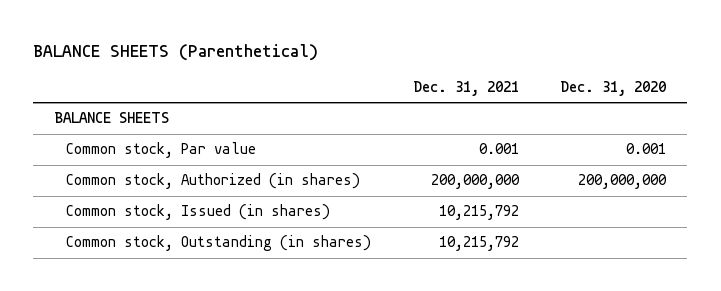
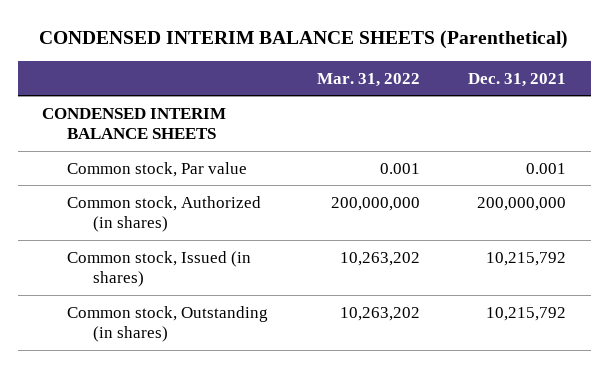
[33,43,319,61] BALANCE SHEETS (Parenthetical) -> [39,30,569,50] CONDENSED INTERIM BALANCE SHEETS (Parenthetical)
[560,80,667,96] Dec. 31, 2020 -> none
none -> [316,72,420,87] Mar. 31, 2022
[54,112,170,124] BALANCE SHEETS -> [41,107,226,140] CONDENSED INTERIM BALANCE SHEETS

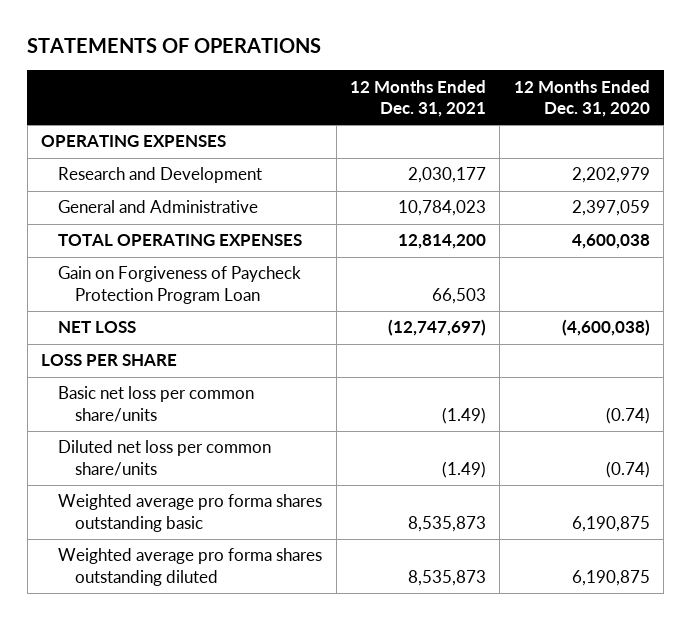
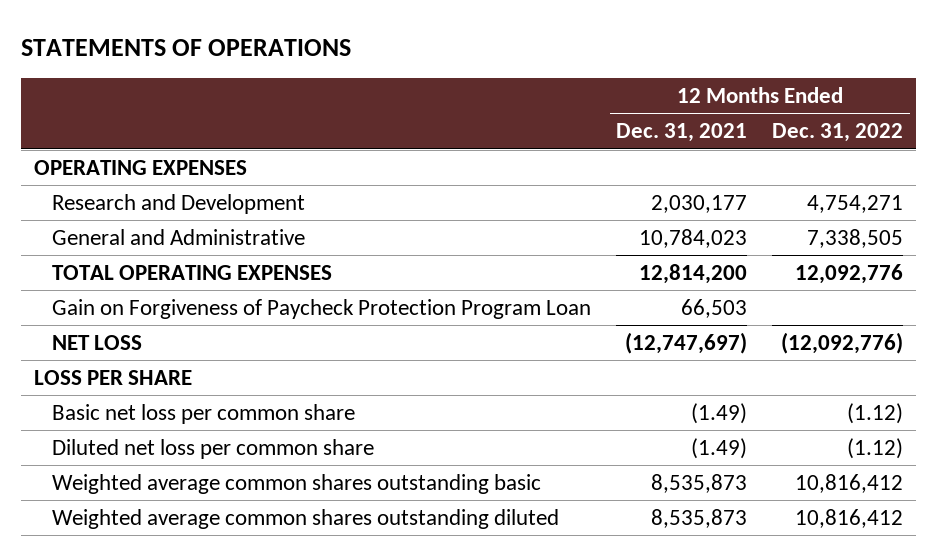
[513,79,650,117] 12 Months Ended Dec. 31, 2020 -> none
none -> [772,123,904,143] Dec. 31, 2022
[58,386,255,422] Basic net loss per common share/units -> [52,403,356,424] Basic net loss per common share
[58,440,272,476] Diluted net loss per common share/units -> [52,438,375,459] Diluted net loss per common share
[58,494,323,532] Weighted average pro forma shares outstanding basic -> [52,473,542,494] Weighted average common shares outstanding basic
[58,548,323,586] Weighted average pro forma shares outstanding diluted -> [52,508,560,529] Weighted average common shares outstanding diluted

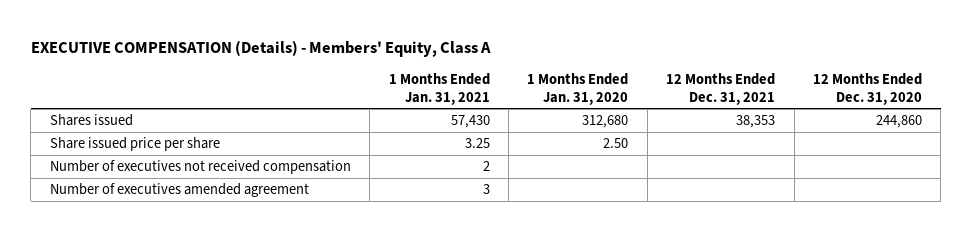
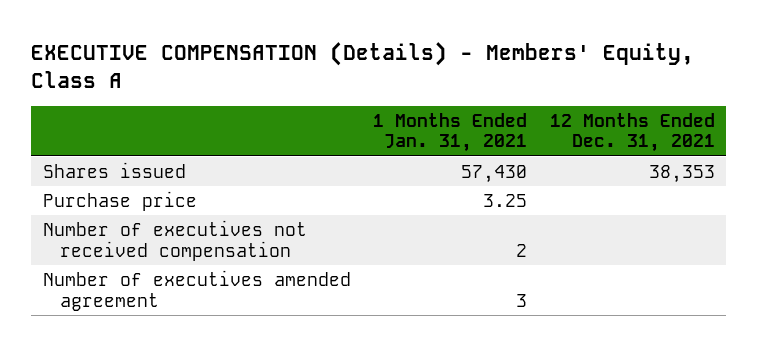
[527,72,629,105] 1 Months Ended Jan. 31, 2020 -> none
[813,72,923,105] 12 Months Ended Dec. 31, 2020 -> none
[49,137,220,152] Share issued price per share -> [42,190,197,211] Purchase price

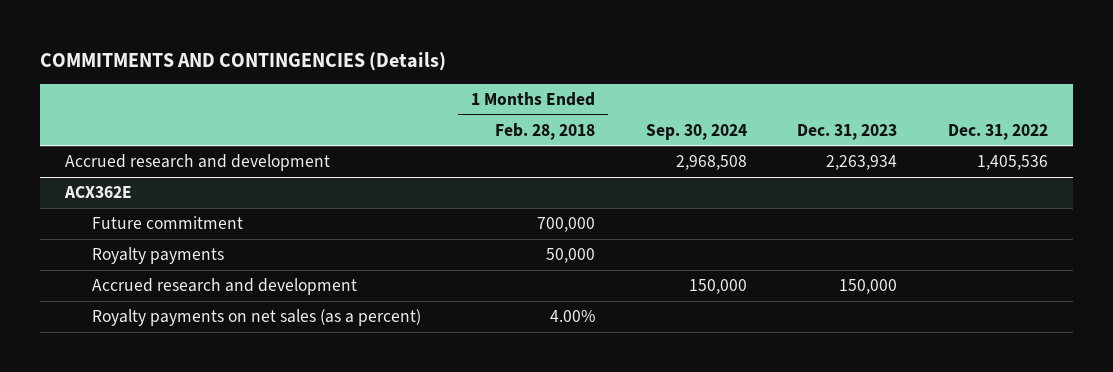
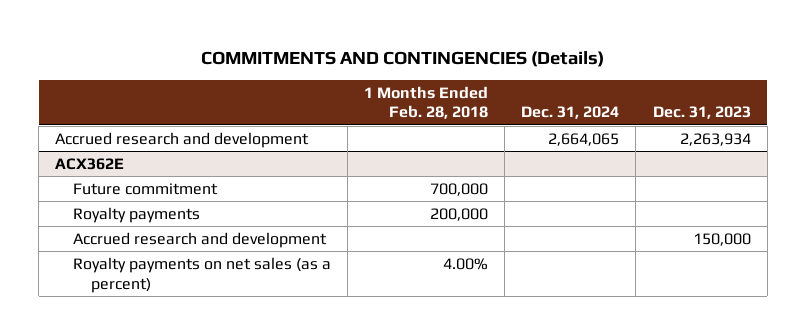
[645,123,747,140] Sep. 30, 2024 -> none
[947,123,1048,140] Dec. 31, 2022 -> none
none -> [521,106,620,120] Dec. 31, 2024
[546,248,596,264] 50,000 -> [430,207,489,221] 200,000

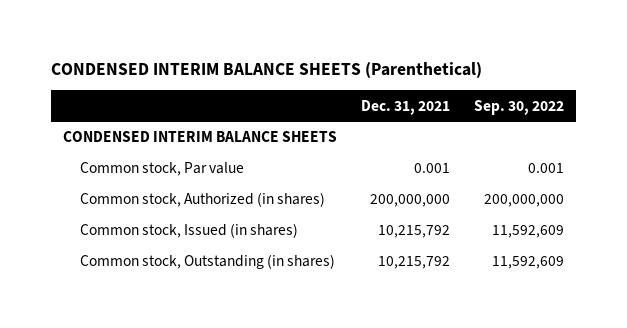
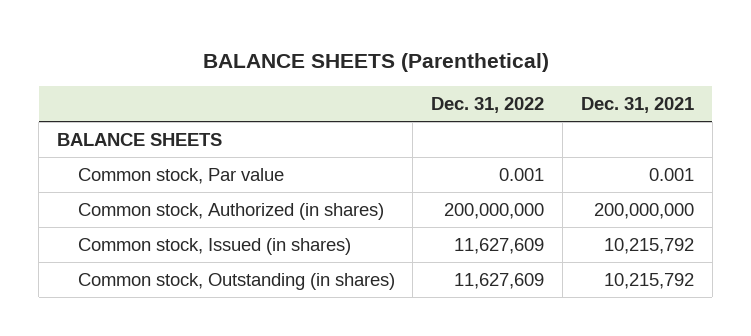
[51,62,483,79] CONDENSED INTERIM BALANCE SHEETS (Parenthetical) -> [202,52,549,72] BALANCE SHEETS (Parenthetical)
[473,99,564,115] Sep. 30, 2022 -> none
none -> [431,97,545,114] Dec. 31, 2022
[63,131,338,143] CONDENSED INTERIM BALANCE SHEETS -> [57,132,223,146] BALANCE SHEETS

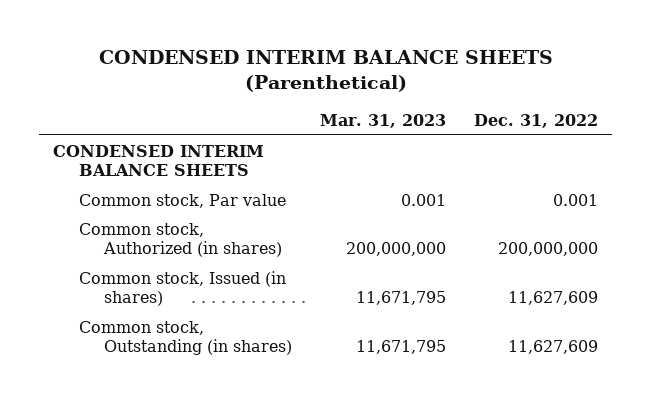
[202,52,549,72] BALANCE SHEETS (Parenthetical) -> [98,50,553,93] CONDENSED INTERIM BALANCE SHEETS (Parenthetical)
[580,97,694,114] Dec. 31, 2021 -> none
none -> [320,113,447,128] Mar. 31, 2023
[57,132,223,146] BALANCE SHEETS -> [53,144,265,177] CONDENSED INTERIM BALANCE SHEETS

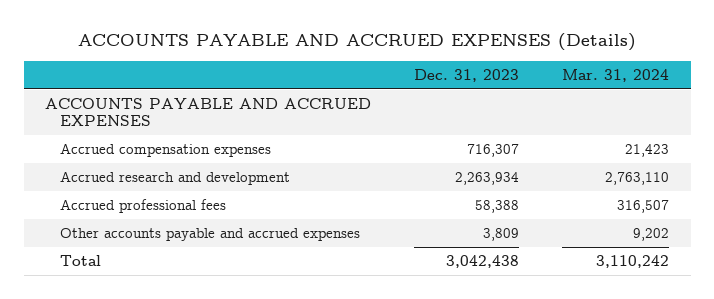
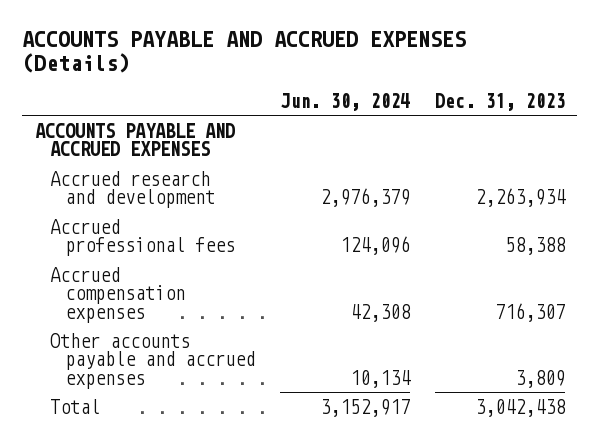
[562,68,670,82] Mar. 31, 2024 -> none
none -> [279,93,410,112] Jun. 30, 2024
[60,142,272,157] Accrued compensation expenses -> [49,266,185,324] Accrued compensation expenses

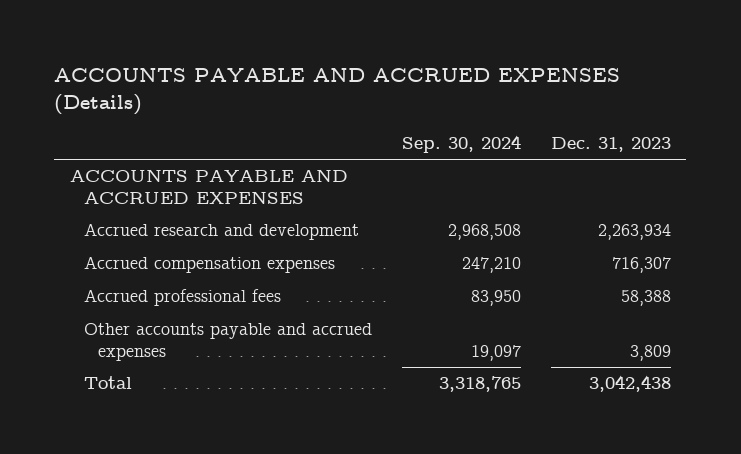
[279,93,410,112] Jun. 30, 2024 -> none
none -> [402,134,522,153] Sep. 30, 2024
[49,218,235,257] Accrued professional fees -> [83,289,281,307] Accrued professional fees

